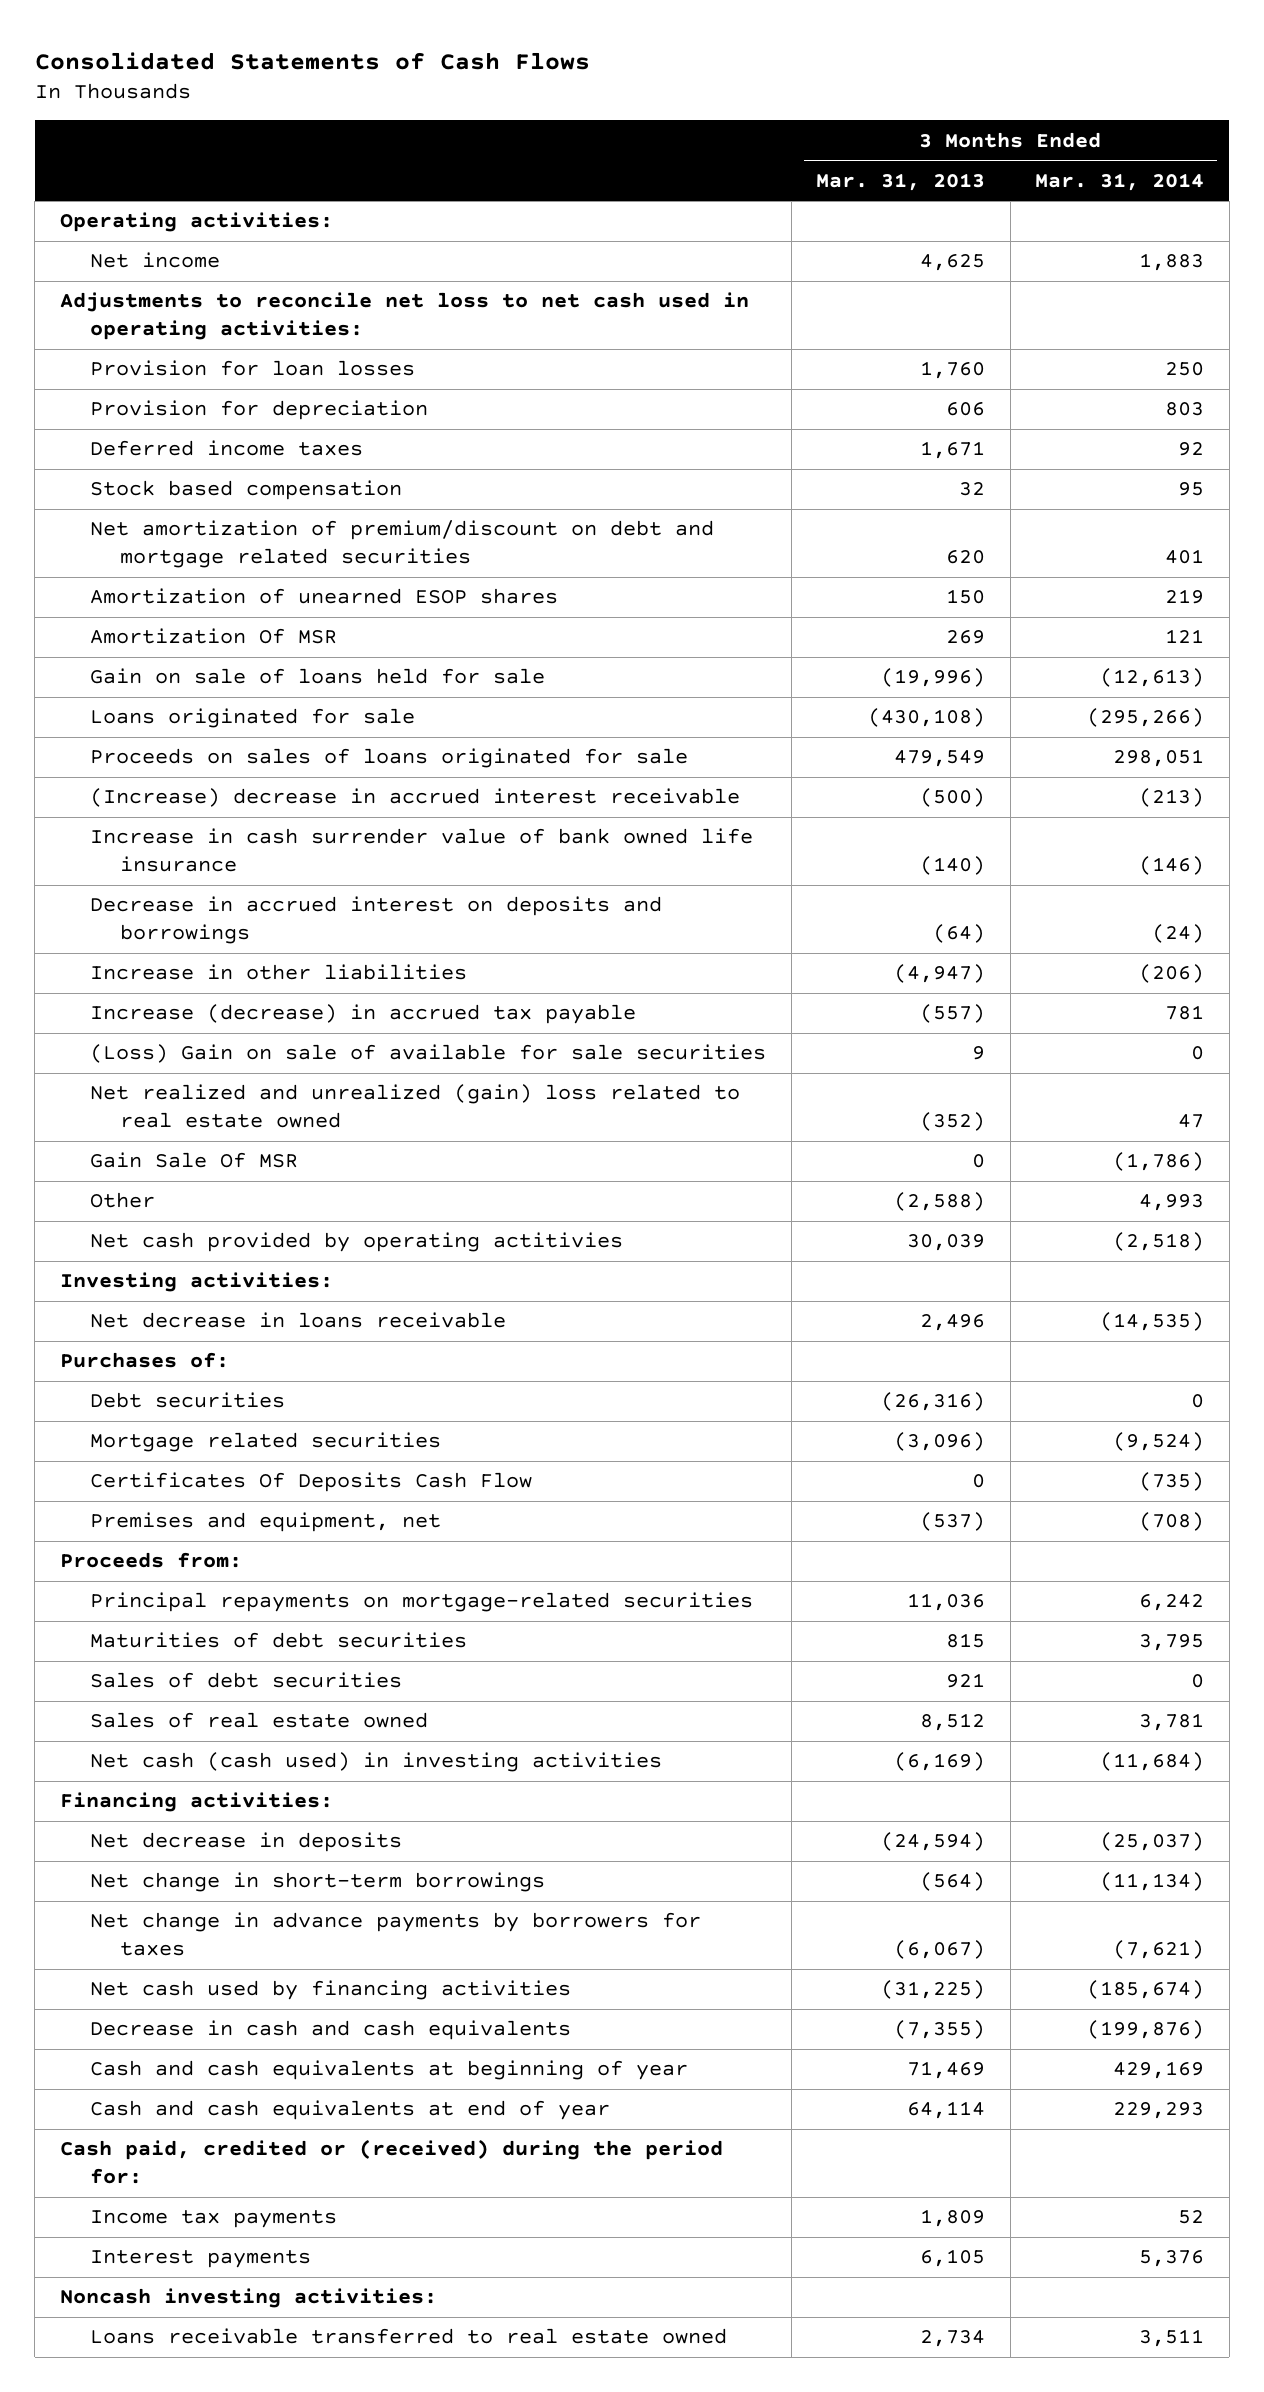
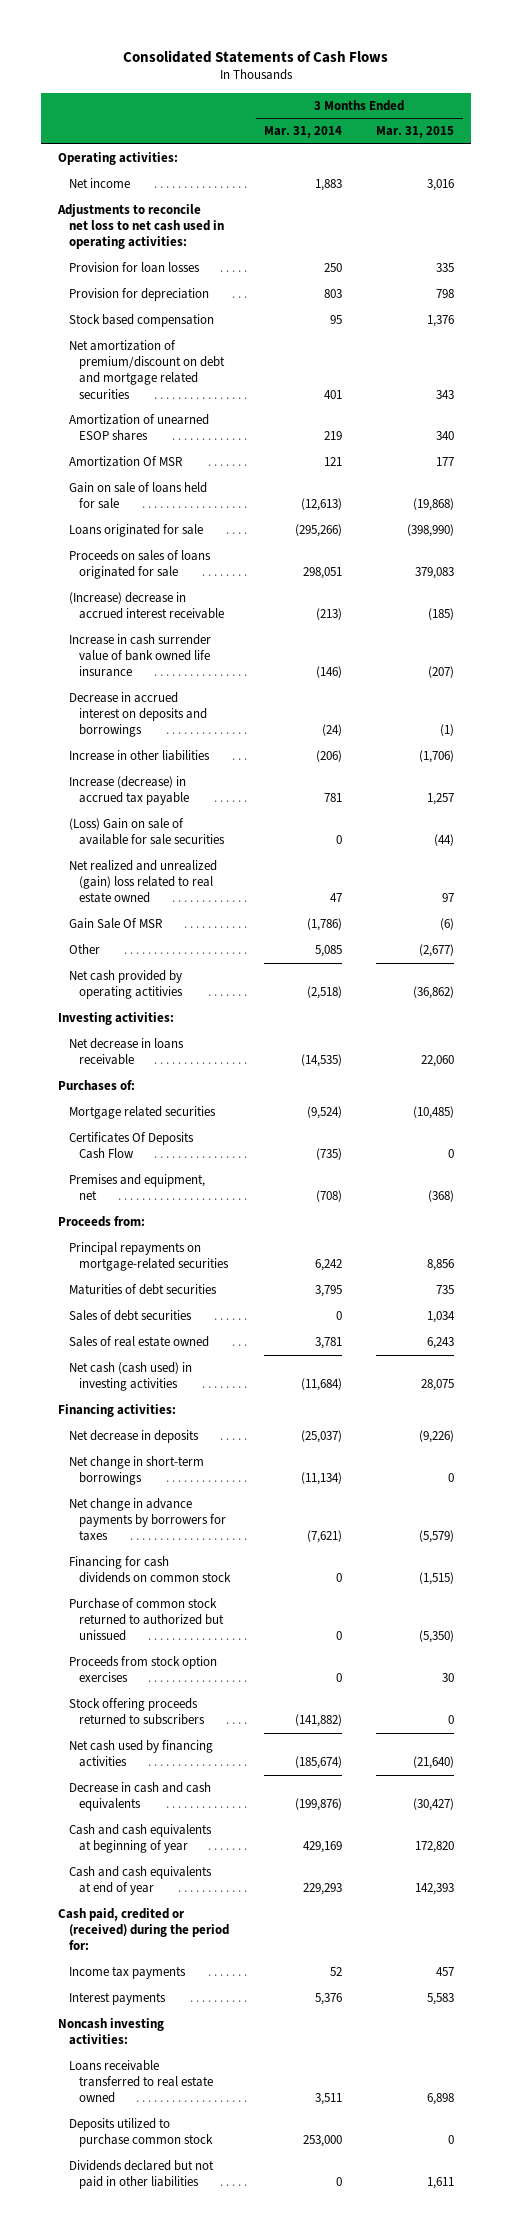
[816,172,986,191] Mar. 31, 2013 -> none
none -> [376,126,455,139] Mar. 31, 2015
[89,440,363,457] Deferred income taxes -> none
[1139,1194,1205,1212] 4,993 -> [315,945,343,958] 5,085
[89,1392,285,1409] Debt securities -> none
none -> [68,1556,232,1584] Financing for cash dividends on common stock
none -> [68,1598,225,1642] Purchase of common stock returned to authorized but unissued
none -> [68,1656,217,1683] Proceeds from stock option exercises
none -> [68,1698,206,1726] Stock offering proceeds returned to subscribers
none -> [68,2118,214,2148] Deposits utilized to purchase common stock
none -> [68,2160,214,2190] Dividends declared but not paid in other liabilities

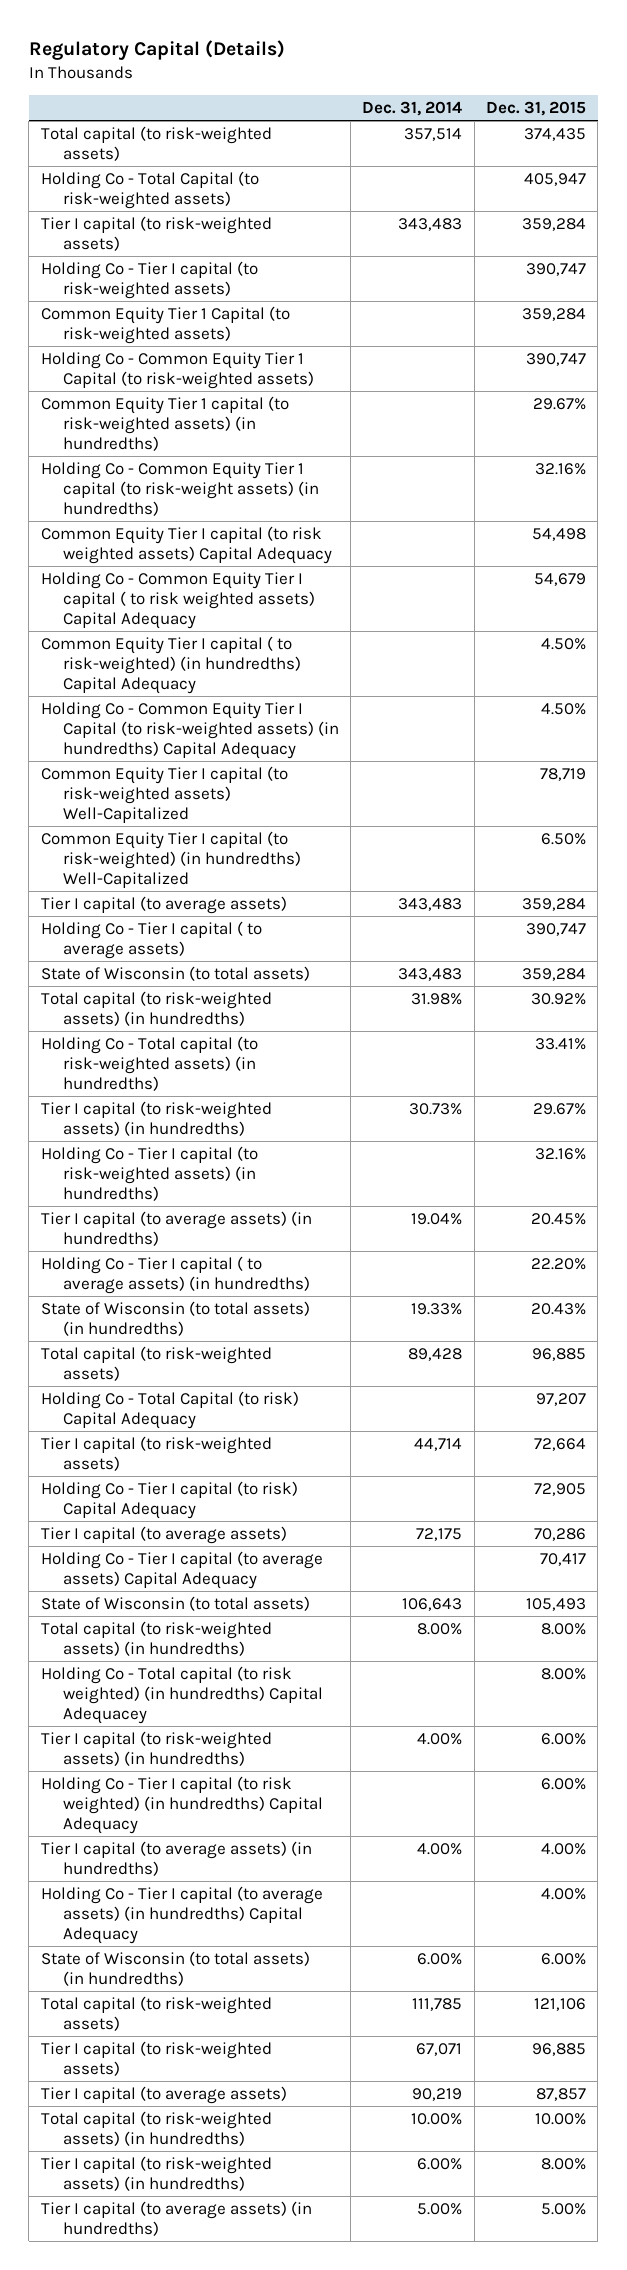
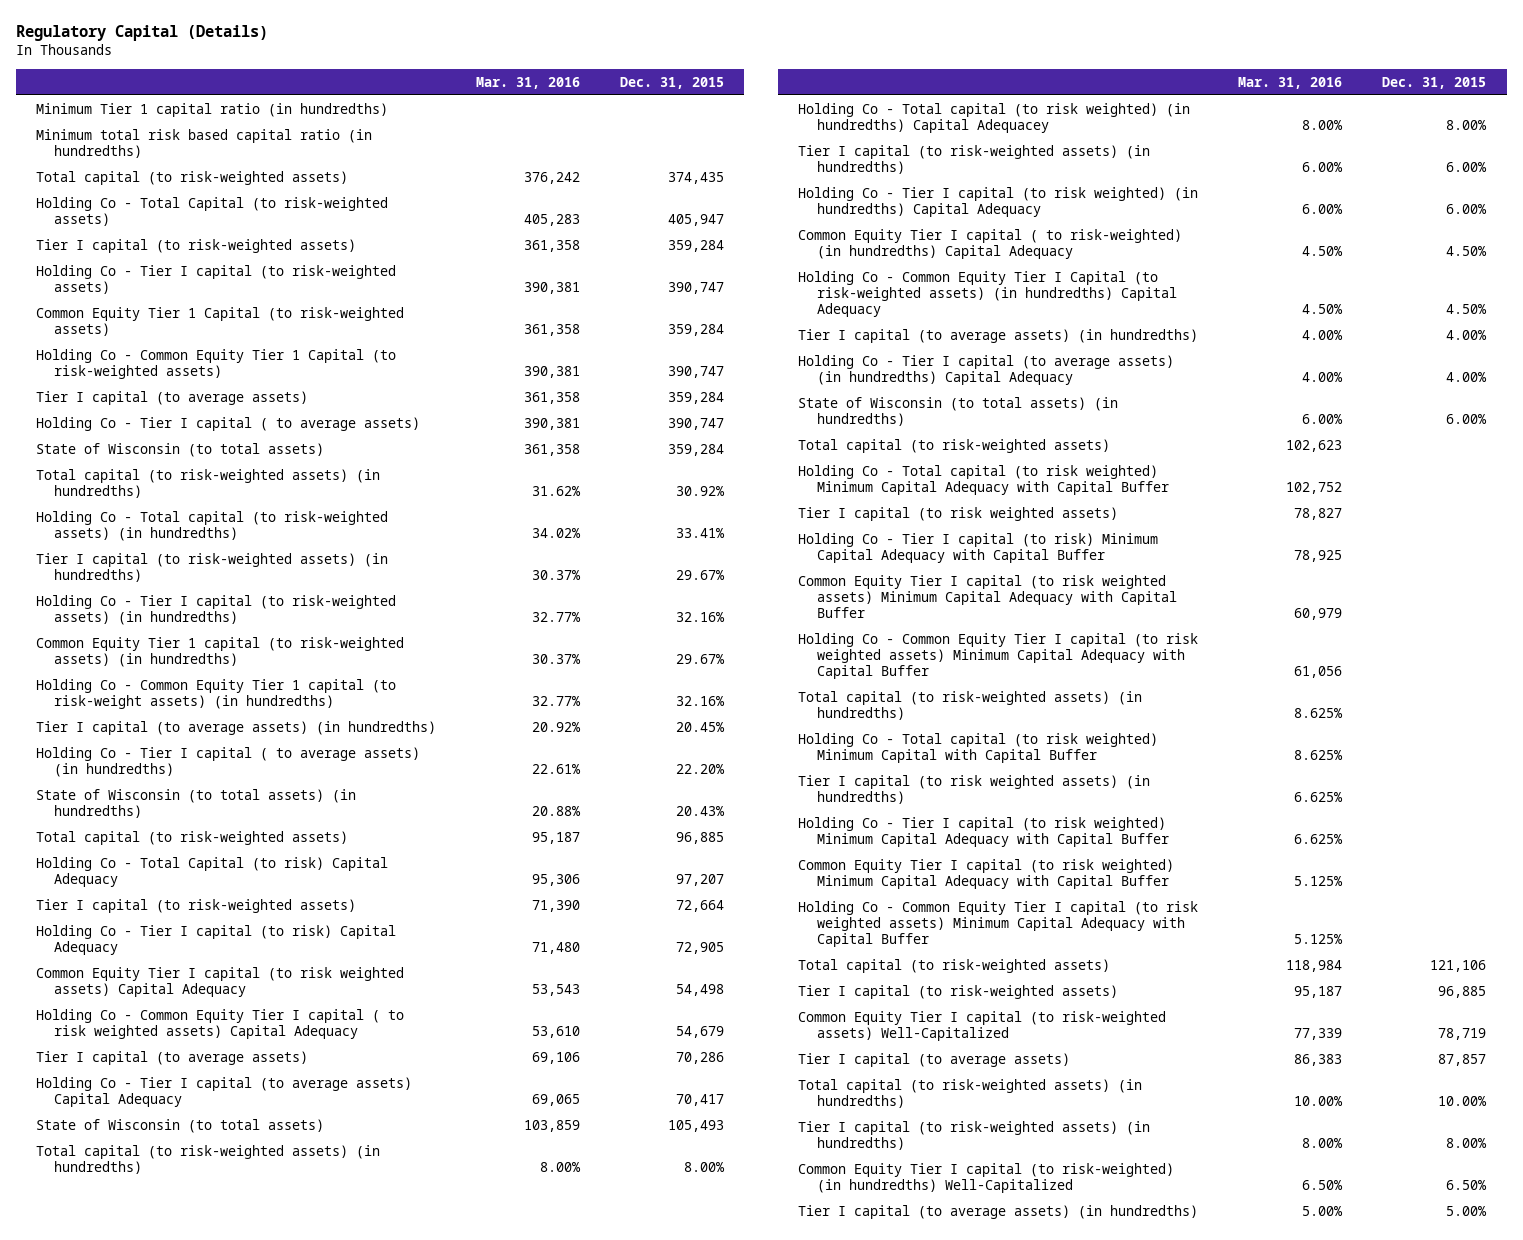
[362,101,463,117] Dec. 31, 2014 -> none
none -> [476,76,581,89] Mar. 31, 2016
none -> [36,102,389,117] Minimum Tier 1 capital ratio (in hundredths)
none -> [36,128,373,158] Minimum total risk based capital ratio (in hundredths)
[40,395,289,452] Common Equity Tier 1 capital (to risk-weighted assets) (in hundredths) -> [36,636,405,667] Common Equity Tier 1 capital (to risk-weighted assets) (in hundredths)
[40,461,319,517] Holding Co - Common Equity Tier 1 capital (to risk-weight assets) (in hundredths) -> [36,678,397,709] Holding Co - Common Equity Tier 1 capital (to risk-weight assets) (in hundredths)
[40,525,332,565] Common Equity Tier I capital (to risk weighted assets) Capital Adequacy -> [36,966,405,997] Common Equity Tier I capital (to risk weighted assets) Capital Adequacy
[40,571,315,630] Holding Co - Common Equity Tier I capital ( to risk weighted assets) Capital Adequacy -> [36,1008,405,1039] Holding Co - Common Equity Tier I capital ( to risk weighted assets) Capital Adequacy
[40,635,301,695] Common Equity Tier I capital ( to risk-weighted) (in hundredths) Capital Adequacy -> [798,228,1183,259] Common Equity Tier I capital ( to risk-weighted) (in hundredths) Capital Adequacy
[40,701,339,760] Holding Co - Common Equity Tier I Capital (to risk-weighted assets) (in hundredths) Capital Adequacy -> [798,270,1177,317] Holding Co - Common Equity Tier I Capital (to risk-weighted assets) (in hundredths) Capital Adequacy
none -> [798,438,1111,453] Total capital (to risk-weighted assets)
none -> [798,464,1169,495] Holding Co - Total capital (to risk weighted) Minimum Capital Adequacy with Capital Buffer
none -> [798,506,1119,521] Tier I capital (to risk weighted assets)
none -> [798,532,1159,563] Holding Co - Tier I capital (to risk) Minimum Capital Adequacy with Capital Buffer
none -> [798,574,1177,618] Common Equity Tier I capital (to risk weighted assets) Minimum Capital Adequacy with Capital Buffer
none -> [798,632,1199,679] Holding Co - Common Equity Tier I capital (to risk weighted assets) Minimum Capital Adequacy with Capital Buffer
none -> [798,690,1143,720] Total capital (to risk-weighted assets) (in hundredths)
none -> [798,732,1159,763] Holding Co - Total capital (to risk weighted) Minimum Capital with Capital Buffer
none -> [798,774,1151,804] Tier I capital (to risk weighted assets) (in hundredths)
none -> [798,816,1169,847] Holding Co - Tier I capital (to risk weighted) Minimum Capital Adequacy with Capital Buffer
none -> [798,858,1175,889] Common Equity Tier I capital (to risk weighted) Minimum Capital Adequacy with Capital Buffer
none -> [798,900,1199,947] Holding Co - Common Equity Tier I capital (to risk weighted assets) Minimum Capital Adequacy with Capital Buffer
[40,765,288,824] Common Equity Tier I capital (to risk-weighted assets) Well-Capitalized -> [798,1010,1167,1041] Common Equity Tier I capital (to risk-weighted assets) Well-Capitalized
[40,830,301,889] Common Equity Tier I capital (to risk-weighted) (in hundredths) Well-Capitalized -> [798,1162,1175,1193] Common Equity Tier I capital (to risk-weighted) (in hundredths) Well-Capitalized

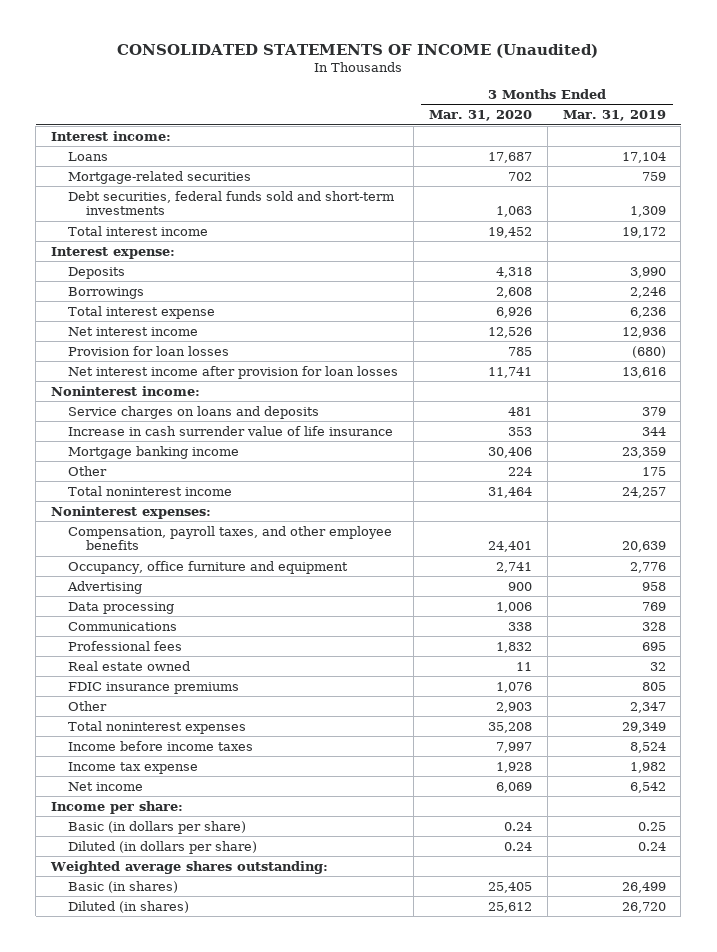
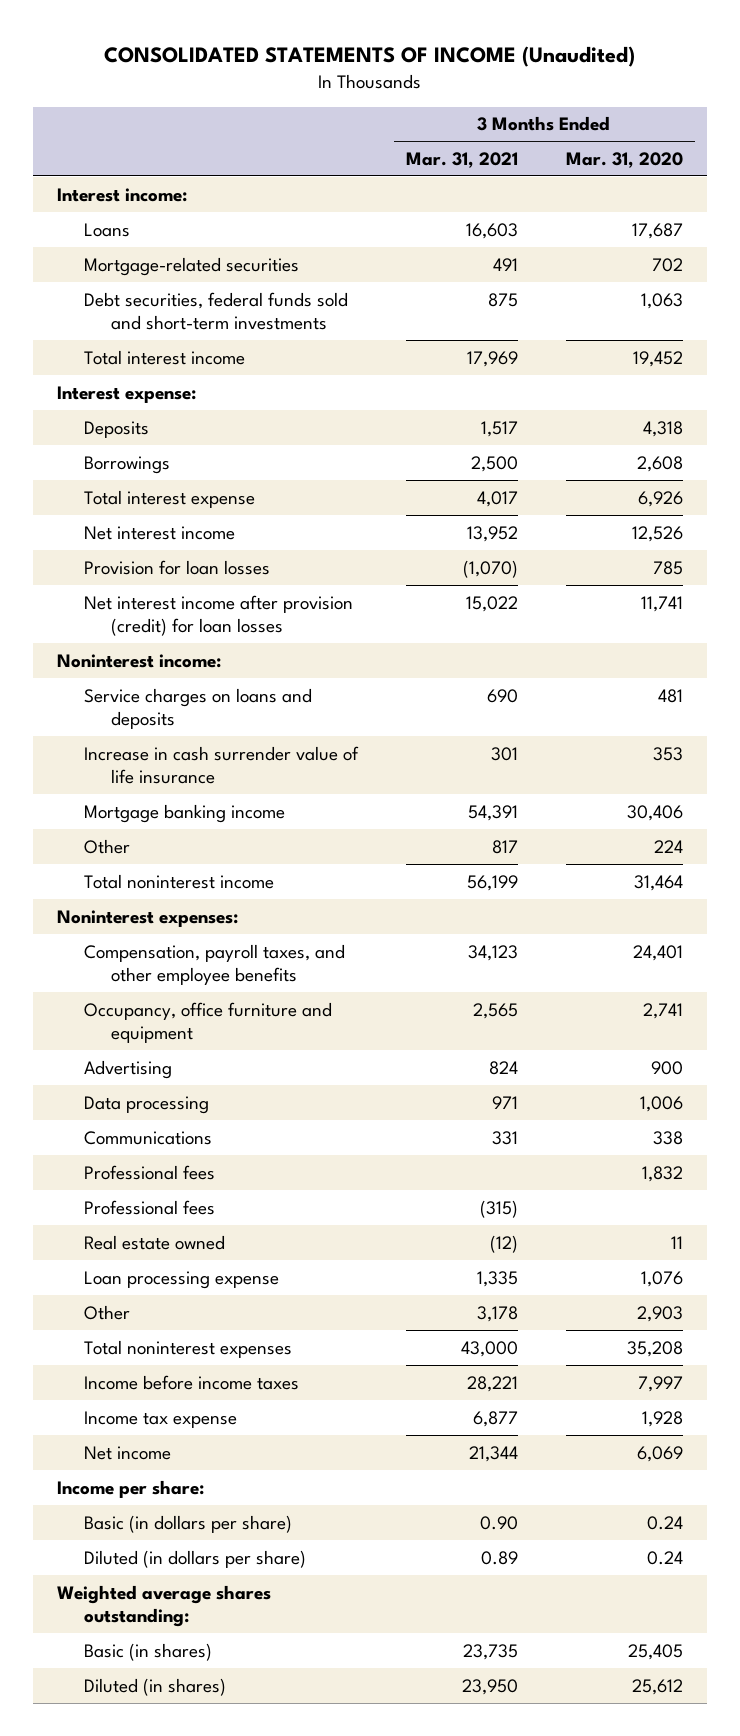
[562,109,666,121] Mar. 31, 2019 -> none
none -> [405,151,518,168] Mar. 31, 2021
[68,365,399,379] Net interest income after provision for loan losses -> [83,594,353,637] Net interest income after provision (credit) for loan losses
none -> [83,1199,215,1215] Professional fees
[68,681,240,694] FDIC insurance premiums -> [83,1270,279,1289] Loan processing expense

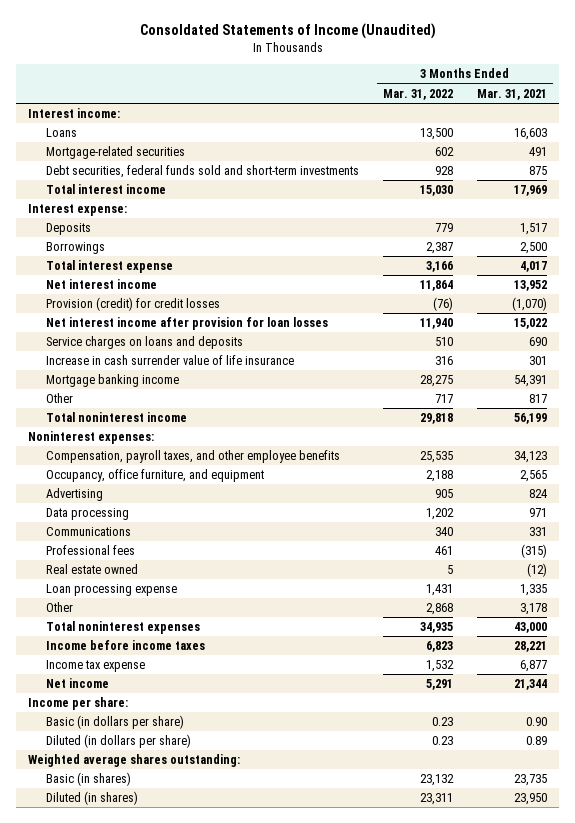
[103,46,635,68] CONSOLIDATED STATEMENTS OF INCOME (Unaudited) -> [139,23,436,40] Consoldated Statements of Income (Unaudited)
[566,151,684,168] Mar. 31, 2020 -> none
none -> [382,88,453,100] Mar. 31, 2022
[56,653,221,668] Noninterest income: -> none
[83,559,270,575] Provision for loan losses -> [45,297,220,312] Provision (credit) for credit losses
[83,594,353,637] Net interest income after provision (credit) for loan losses -> [45,317,328,331] Net interest income after provision for loan losses
[83,1001,332,1044] Occupancy, office furniture and equipment -> [45,469,264,483] Occupancy, office furniture, and equipment
[83,1164,215,1180] Professional fees -> none

